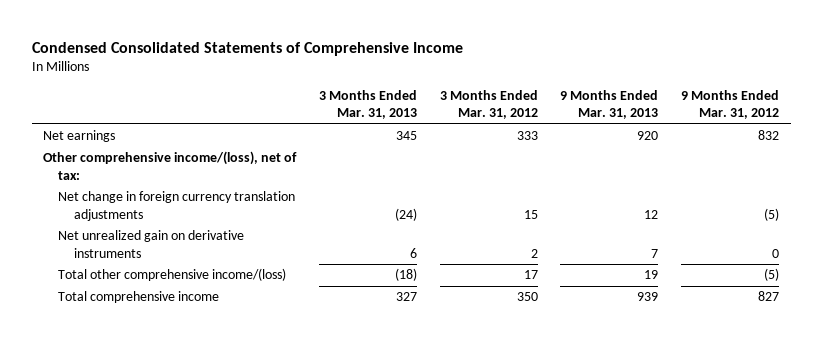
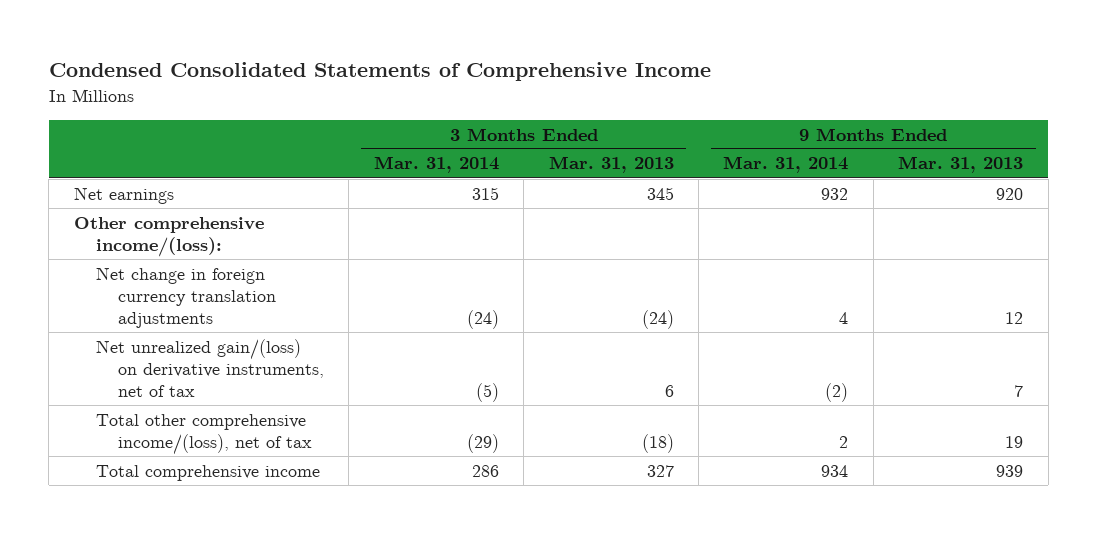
[439,89,538,120] 3 Months Ended Mar. 31, 2012 -> none
[681,89,780,120] 9 Months Ended Mar. 31, 2012 -> none
none -> [373,156,499,174] Mar. 31, 2014
none -> [723,156,849,174] Mar. 31, 2014
[43,151,298,180] Other comprehensive income/(loss), net of tax: -> [73,216,264,257] Other comprehensive income/(loss):
[58,230,245,258] Net unrealized gain on derivative instruments -> [95,338,325,397] Net unrealized gain/(loss) on derivative instruments, net of tax
[58,268,287,282] Total other comprehensive income/(loss) -> [95,413,313,455] Total other comprehensive income/(loss), net of tax

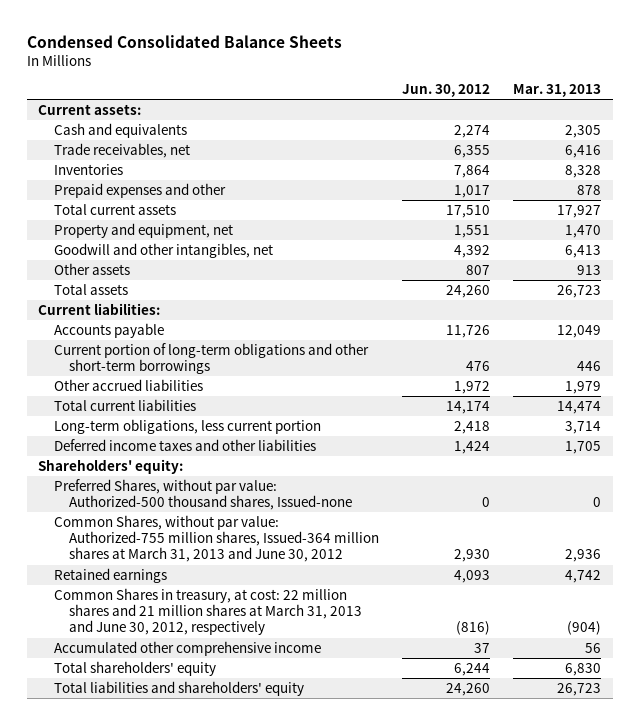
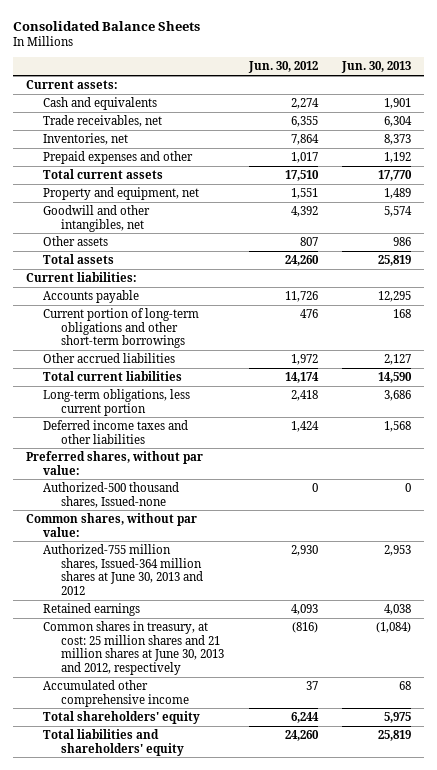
[26,34,342,48] Condensed Consolidated Balance Sheets -> [13,20,201,31] Consolidated Balance Sheets
[513,83,602,97] Mar. 31, 2013 -> none
none -> [341,61,412,74] Jun. 30, 2013
[53,163,123,175] Inventories -> [43,132,129,145] Inventories, net
[38,458,184,474] Shareholders' equity: -> none
none -> [25,450,203,475] Preferred shares, without par value:
[53,478,352,511] Preferred Shares, without par value: Authorized-500 thousand shares, Issued-none -> [43,481,180,508] Authorized-500 thousand shares, Issued-none
none -> [25,512,197,537] Common shares, without par value:
[53,514,379,563] Common Shares, without par value: Authorized-755 million shares, Issued-364 million shares at March 31, 2013 and June 30, 2012 -> [43,543,204,595] Authorized-755 million shares, Issued-364 million shares at June 30, 2013 and 2012
[53,587,362,636] Common Shares in treasury, at cost: 22 million shares and 21 million shares at March 31, 2013 and June 30, 2012, respectively -> [43,620,225,675] Common shares in treasury, at cost: 25 million shares and 21 million shares at June 30, 2013 and 2012, respectively

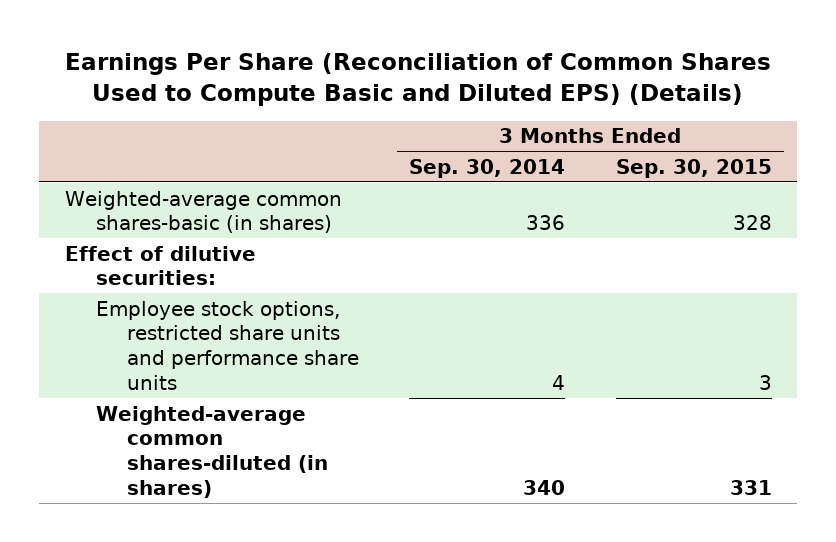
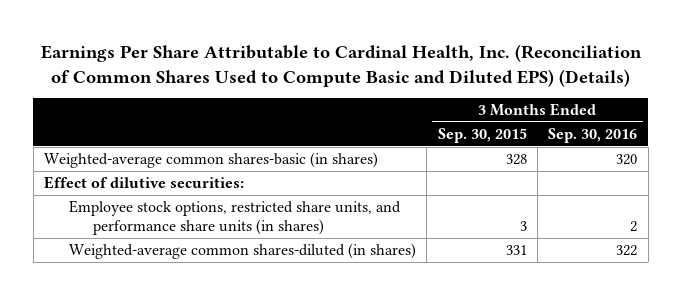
[65,53,772,106] Earnings Per Share (Reconciliation of Common Shares Used to Compute Basic and Diluted EPS) (Details) -> [40,43,642,87] Earnings Per Share Attributable to Cardinal Health, Inc. (Reconciliation of Common Shares Used to Compute Basic and Diluted EPS) (Details)
[409,158,566,178] Sep. 30, 2014 -> none
none -> [548,127,638,143] Sep. 30, 2016
[95,300,360,390] Employee stock options, restricted share units and performance share units -> [68,199,401,236] Employee stock options, restricted share units, and performance share units (in shares)

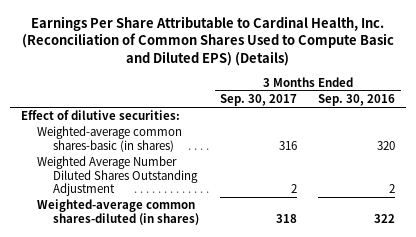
[437,127,527,143] Sep. 30, 2015 -> none
none -> [219,94,297,107] Sep. 30, 2017
[44,151,379,168] Weighted-average common shares-basic (in shares) -> [36,126,182,152] Weighted-average common shares-basic (in shares)
[68,199,401,236] Employee stock options, restricted share units, and performance share units (in shares) -> [36,156,198,197] Weighted Average Number Diluted Shares Outstanding Adjustment

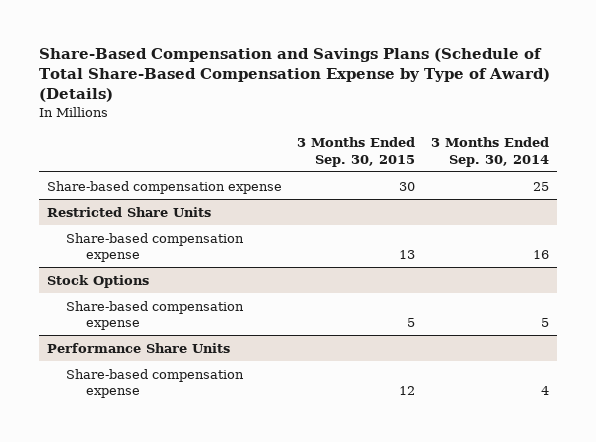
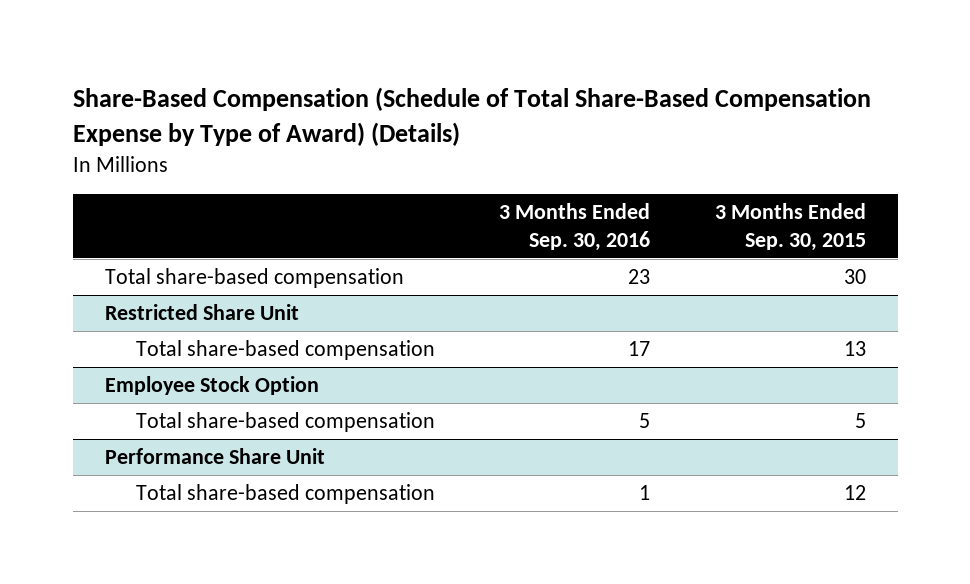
[38,47,550,103] Share-Based Compensation and Savings Plans (Schedule of Total Share-Based Compensation Expense by Type of Award) (Details) -> [72,87,871,146] Share-Based Compensation (Schedule of Total Share-Based Compensation Expense by Type of Award) (Details)
[431,137,550,167] 3 Months Ended Sep. 30, 2014 -> none
none -> [499,202,651,251] 3 Months Ended Sep. 30, 2016
[46,180,282,194] Share-based compensation expense -> [104,268,404,289] Total share-based compensation
[46,206,211,217] Restricted Share Units -> [104,304,299,321] Restricted Share Unit
[66,232,245,263] Share-based compensation expense -> [136,340,436,361] Total share-based compensation
[46,274,149,288] Stock Options -> [104,376,319,396] Employee Stock Option
[66,300,245,331] Share-based compensation expense -> [136,412,436,433] Total share-based compensation
[46,342,230,353] Performance Share Units -> [104,448,325,465] Performance Share Unit
[66,368,245,399] Share-based compensation expense -> [136,484,436,505] Total share-based compensation

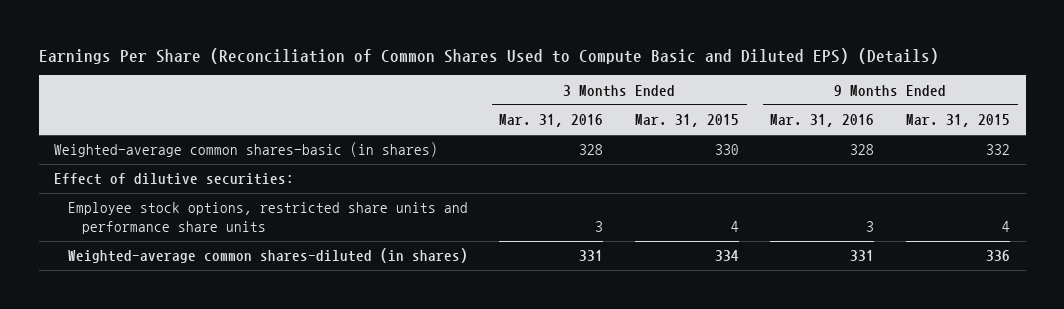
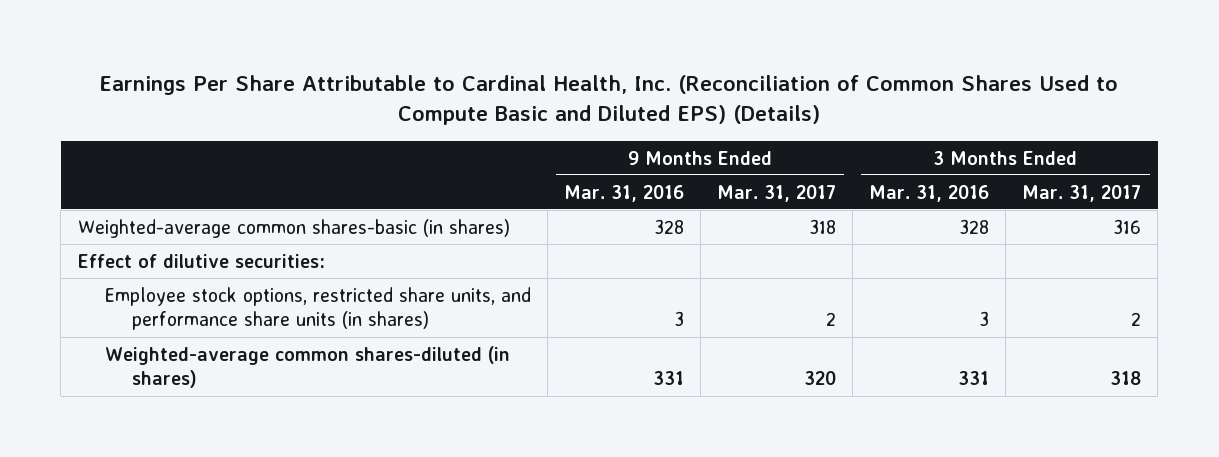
[38,48,939,65] Earnings Per Share (Reconciliation of Common Shares Used to Compute Basic and Diluted EPS) (Details) -> [99,75,1119,126] Earnings Per Share Attributable to Cardinal Health, Inc. (Reconciliation of Common Shares Used to Compute Basic and Diluted EPS) (Details)
[634,114,739,128] Mar. 31, 2015 -> none
[905,114,1010,128] Mar. 31, 2015 -> none
none -> [717,184,837,202] Mar. 31, 2017
none -> [1022,184,1142,202] Mar. 31, 2017
[67,202,468,234] Employee stock options, restricted share units and performance share units -> [104,286,531,331] Employee stock options, restricted share units, and performance share units (in shares)

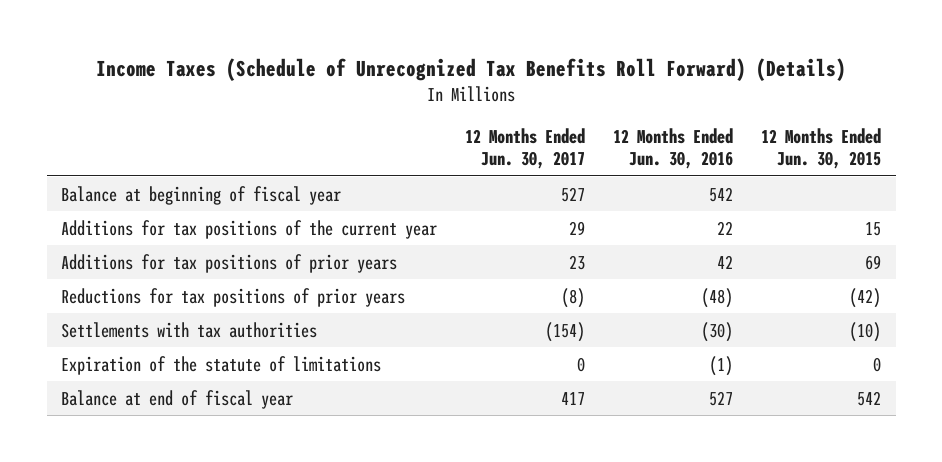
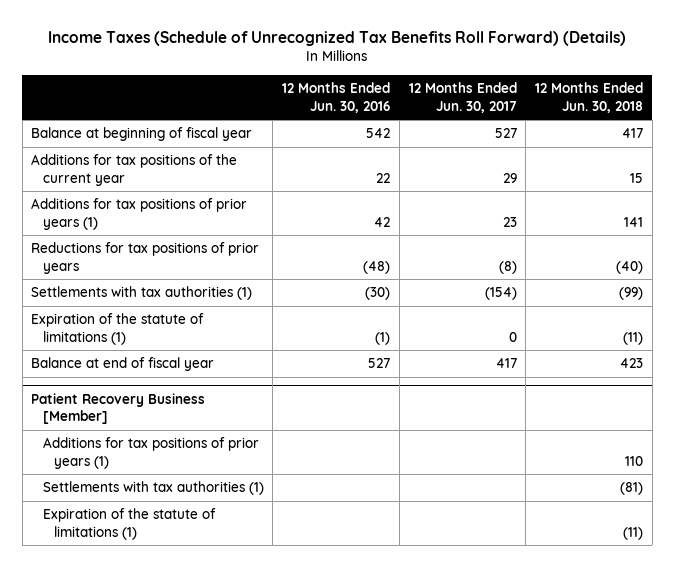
[761,127,882,169] 12 Months Ended Jun. 30, 2015 -> none
none -> [535,82,644,113] 12 Months Ended Jun. 30, 2018
[60,253,397,273] Additions for tax positions of prior years -> [31,198,248,230] Additions for tax positions of prior years (1)
[60,321,317,338] Settlements with tax authorities -> [31,286,253,301] Settlements with tax authorities (1)
[60,355,381,375] Expiration of the statute of limitations -> [31,313,205,345] Expiration of the statute of limitations (1)
none -> [31,392,206,425] Patient Recovery Business [Member]
none -> [42,437,259,469] Additions for tax positions of prior years (1)
none -> [42,481,264,496] Settlements with tax authorities (1)
none -> [42,508,216,540] Expiration of the statute of limitations (1)

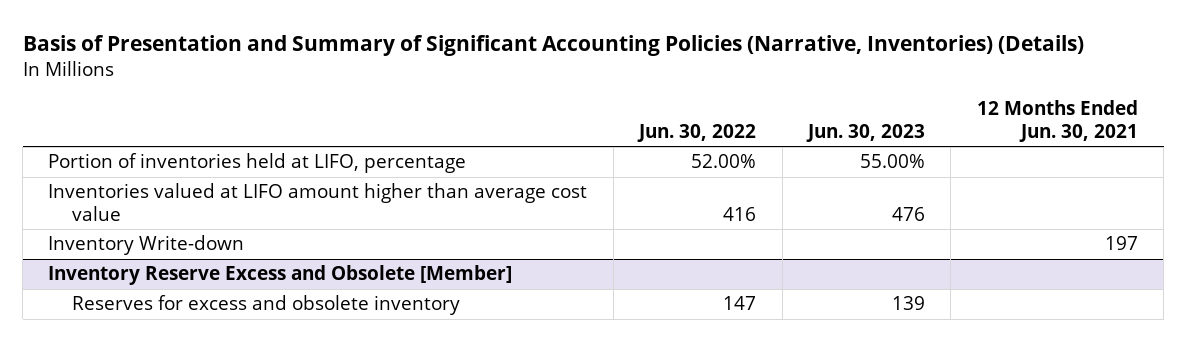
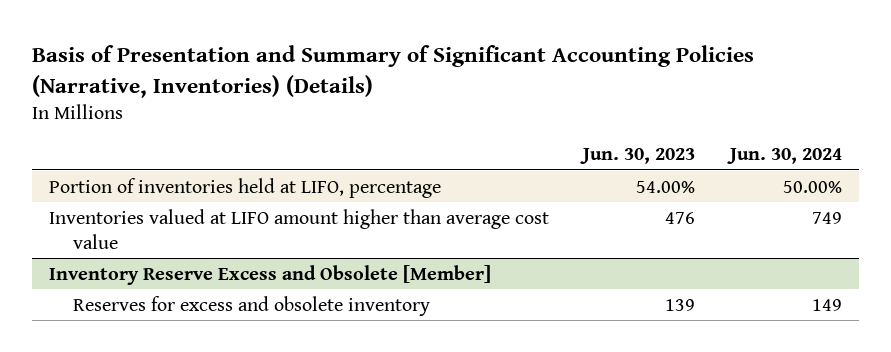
[637,123,757,142] Jun. 30, 2022 -> none
[976,100,1138,142] 12 Months Ended Jun. 30, 2021 -> none
none -> [726,148,842,165] Jun. 30, 2024
[859,154,925,169] 55.00% -> [636,180,696,193] 54.00%
[48,235,245,256] Inventory Write-down -> none

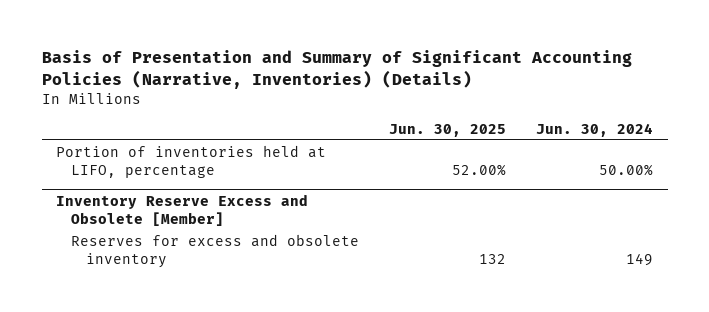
[580,148,696,165] Jun. 30, 2023 -> none
none -> [389,123,507,137] Jun. 30, 2025
[49,208,550,249] Inventories valued at LIFO amount higher than average cost value -> none

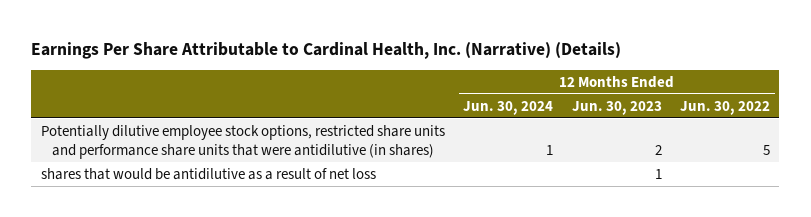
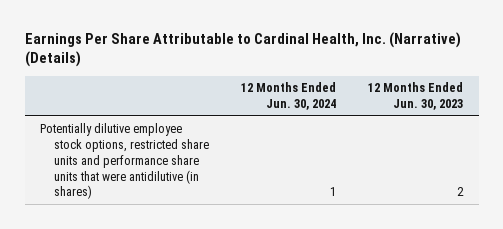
[679,100,770,115] Jun. 30, 2022 -> none
[40,167,376,180] shares that would be antidilutive as a result of net loss -> none

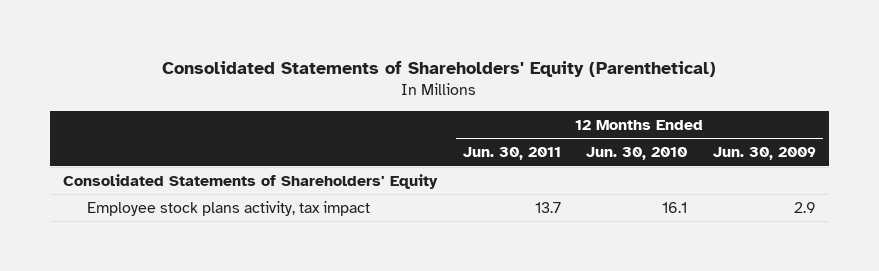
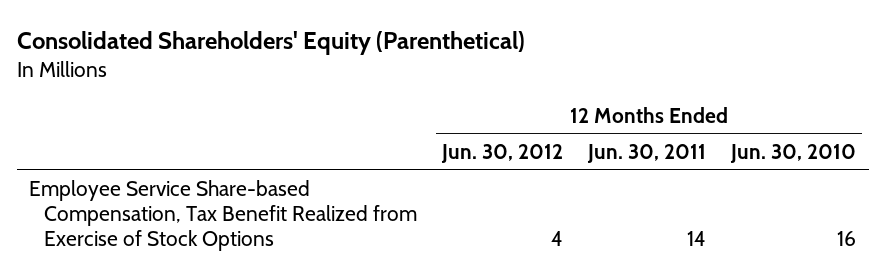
[162,61,717,78] Consolidated Statements of Shareholders' Equity (Parenthetical) -> [16,31,525,56] Consolidated Shareholders' Equity (Parenthetical)
[713,147,817,161] Jun. 30, 2009 -> none
none -> [441,144,564,164] Jun. 30, 2012
[62,174,438,190] Consolidated Statements of Shareholders' Equity -> none
[87,201,371,217] Employee stock plans activity, tax impact -> none
none -> [29,180,418,252] Employee Service Share-based Compensation, Tax Benefit Realized from Exercise of Stock Options

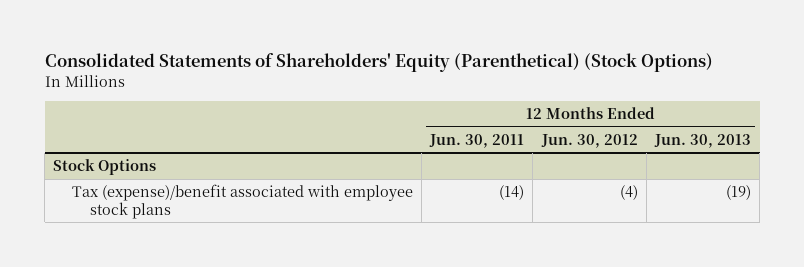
[16,31,525,56] Consolidated Shareholders' Equity (Parenthetical) -> [44,53,713,73] Consolidated Statements of Shareholders' Equity (Parenthetical) (Stock Options)
[730,144,857,164] Jun. 30, 2010 -> none
none -> [654,133,752,148] Jun. 30, 2013
none -> [53,159,157,176] Stock Options
[29,180,418,252] Employee Service Share-based Compensation, Tax Benefit Realized from Exercise of Stock Options -> [71,184,413,219] Tax (expense)/benefit associated with employee stock plans
[551,231,564,247] 4 -> [619,185,638,201] (4)
[687,231,707,247] 14 -> [499,185,525,201] (14)

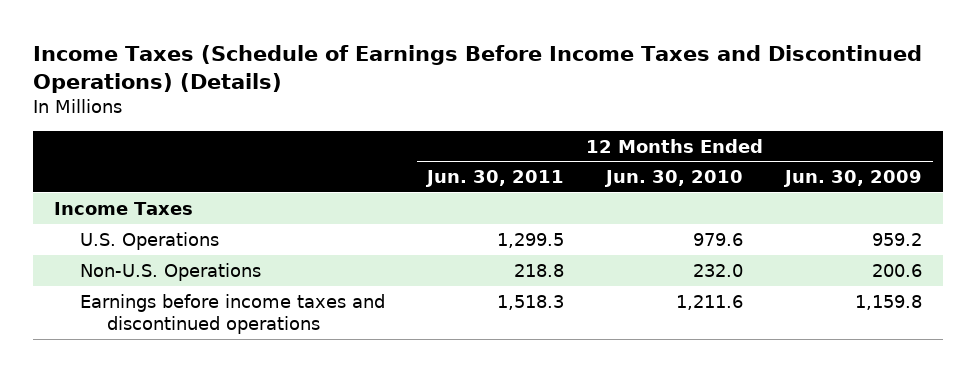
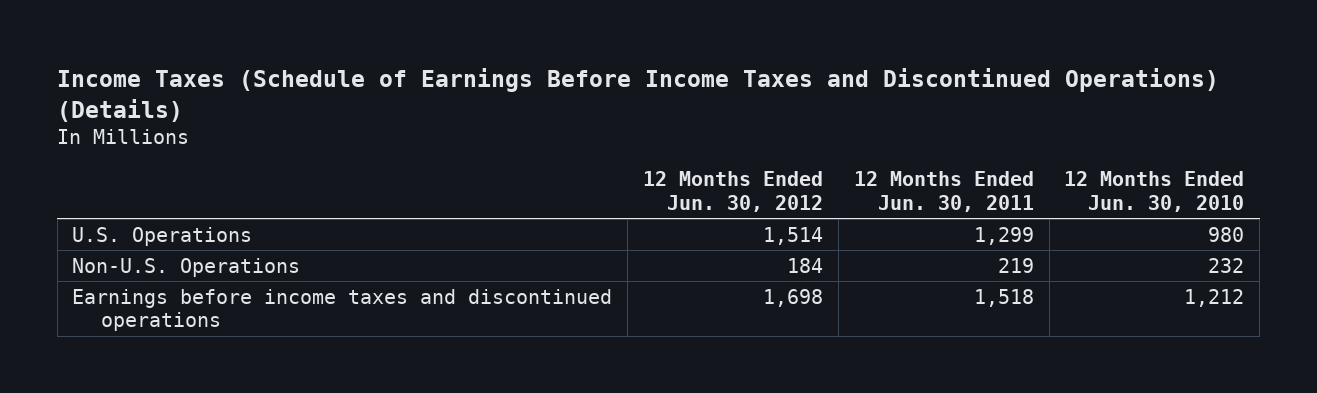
[783,170,923,188] Jun. 30, 2009 -> none
none -> [643,171,824,212] 12 Months Ended Jun. 30, 2012
[53,201,193,215] Income Taxes -> none
[497,232,565,248] 1,299.5 -> [973,226,1034,245] 1,299
[693,232,744,246] 979.6 -> [1208,226,1245,242] 980
[514,263,565,277] 218.8 -> [997,257,1034,273] 219
[693,263,744,277] 232.0 -> [1208,257,1245,273] 232
[497,294,565,310] 1,518.3 -> [973,288,1034,307] 1,518
[676,294,744,310] 1,211.6 -> [1184,288,1245,307] 1,212

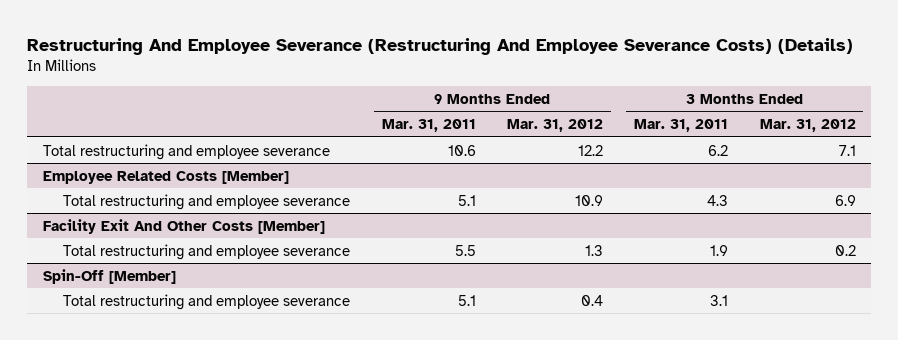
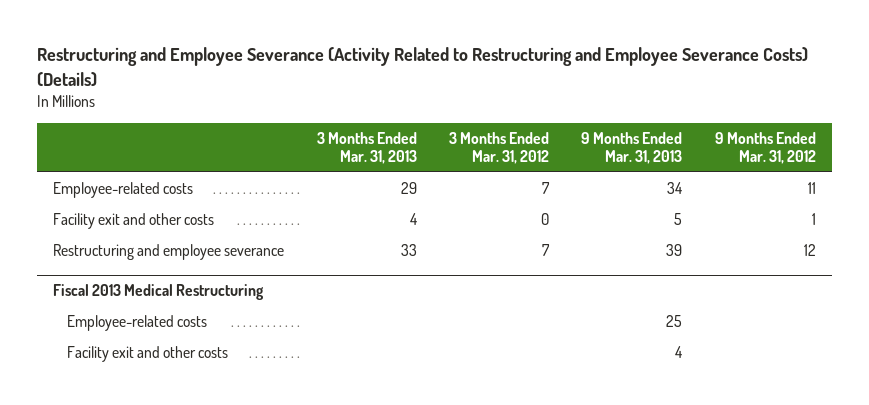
[27,37,854,55] Restructuring And Employee Severance (Restructuring And Employee Severance Costs) (Details) -> [37,47,809,87] Restructuring and Employee Severance (Activity Related to Restructuring and Employee Severance Costs) (Details)
[381,119,476,133] Mar. 31, 2011 -> none
[634,119,729,133] Mar. 31, 2011 -> none
none -> [316,131,417,165] 3 Months Ended Mar. 31, 2013
none -> [581,131,683,165] 9 Months Ended Mar. 31, 2013
[42,170,289,184] Employee Related Costs [Member] -> none
[63,193,351,210] Total restructuring and employee severance -> none
[42,218,325,234] Facility Exit And Other Costs [Member] -> none
[63,243,351,260] Total restructuring and employee severance -> none
[42,268,176,284] Spin-Off [Member] -> none
[63,293,351,310] Total restructuring and employee severance -> none
none -> [53,182,194,199] Employee-related costs
none -> [53,213,215,230] Facility exit and other costs
[42,143,330,160] Total restructuring and employee severance -> [53,244,285,261] Restructuring and employee severance
[577,144,603,156] 12.2 -> [803,244,816,257] 12
[838,144,856,156] 7.1 -> [542,244,551,257] 7
none -> [53,284,265,301] Fiscal 2013 Medical Restructuring
none -> [66,315,207,332] Employee-related costs
none -> [66,346,228,363] Facility exit and other costs

